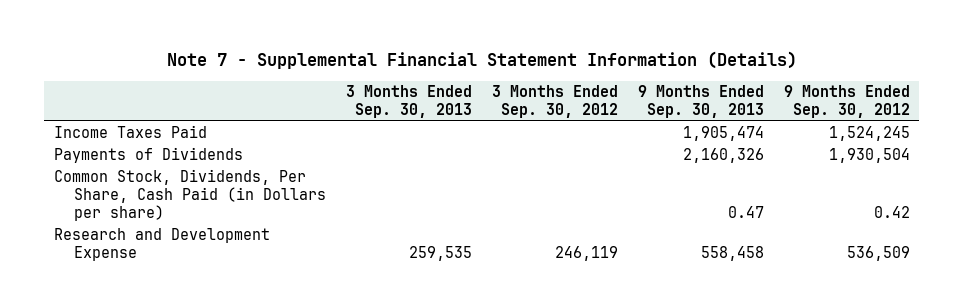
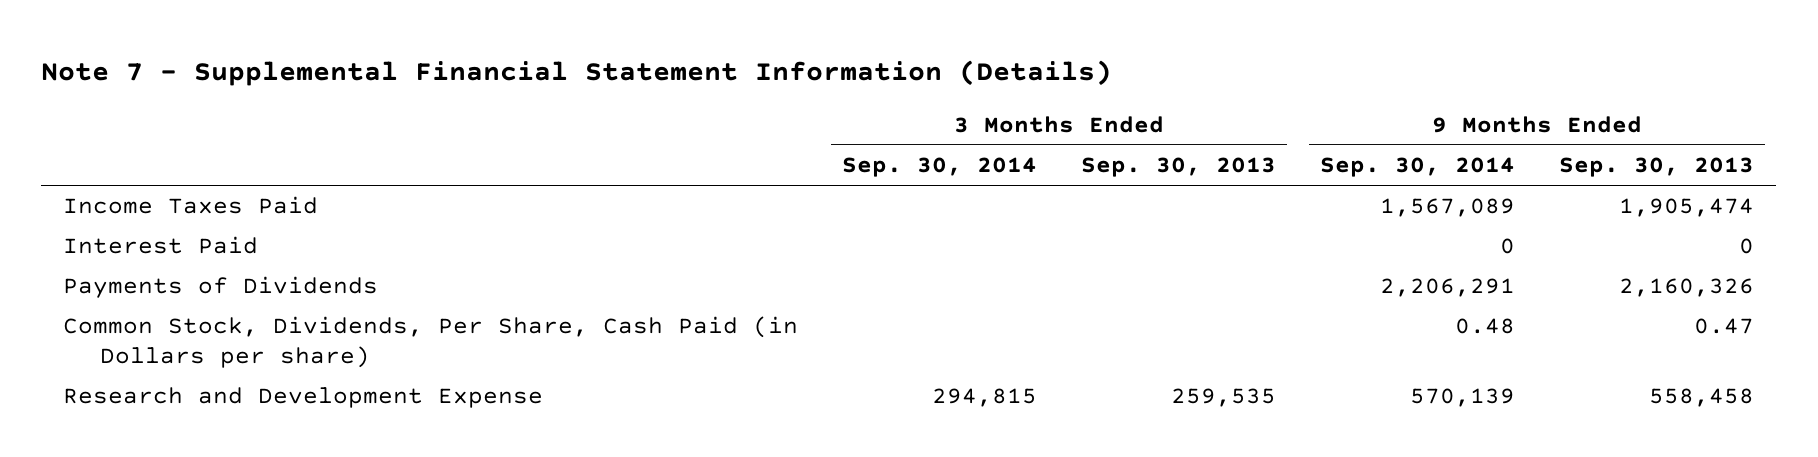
[491,85,618,118] 3 Months Ended Sep. 30, 2012 -> none
[783,85,910,118] 9 Months Ended Sep. 30, 2012 -> none
none -> [842,157,1038,178] Sep. 30, 2014
none -> [1320,157,1516,178] Sep. 30, 2014
none -> [63,236,259,255] Interest Paid

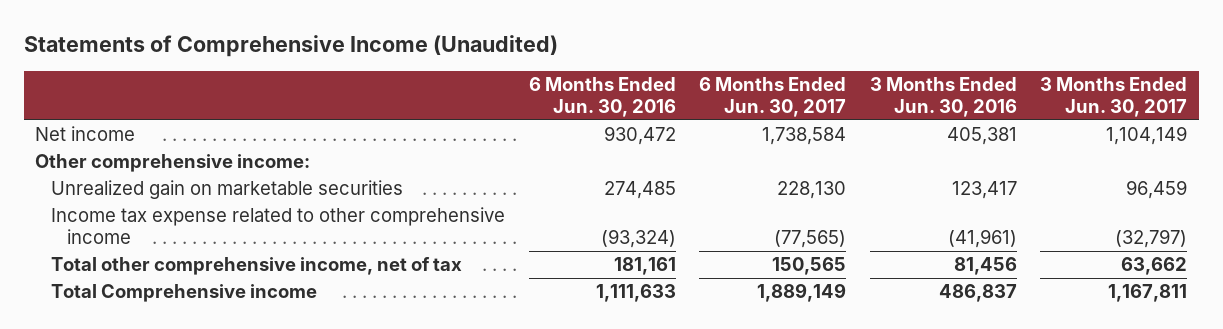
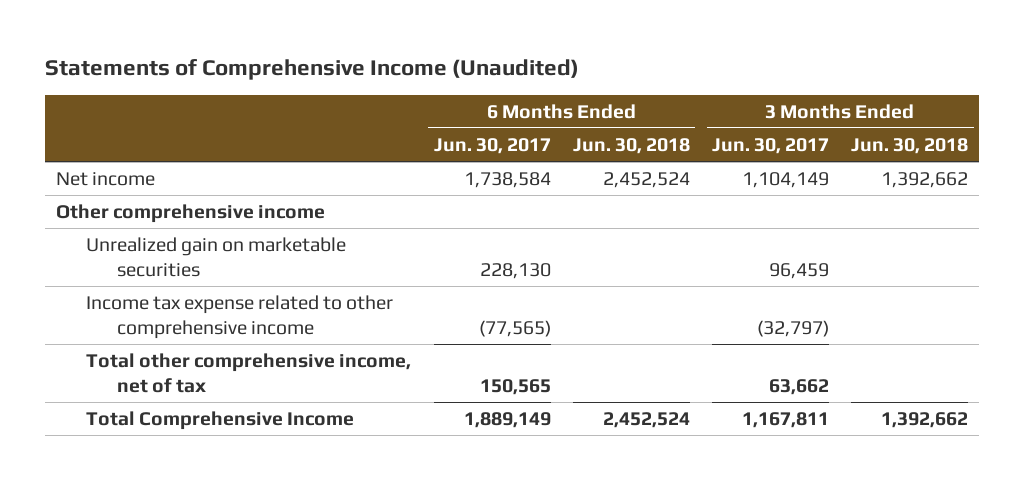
[528,76,676,117] 6 Months Ended Jun. 30, 2016 -> none
[869,76,1017,117] 3 Months Ended Jun. 30, 2016 -> none
none -> [572,137,690,154] Jun. 30, 2018
none -> [851,137,969,154] Jun. 30, 2018
[35,154,311,173] Other comprehensive income: -> [56,204,326,224] Other comprehensive income
[51,284,318,303] Total Comprehensive income -> [86,411,355,431] Total Comprehensive Income

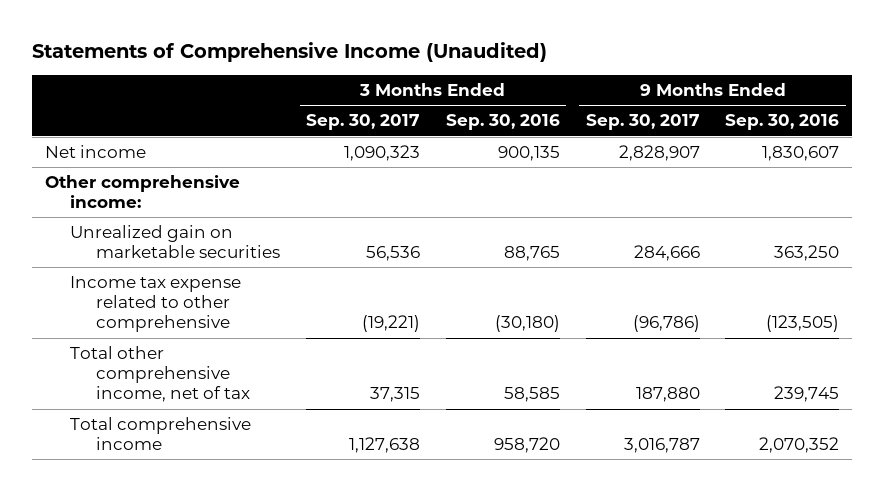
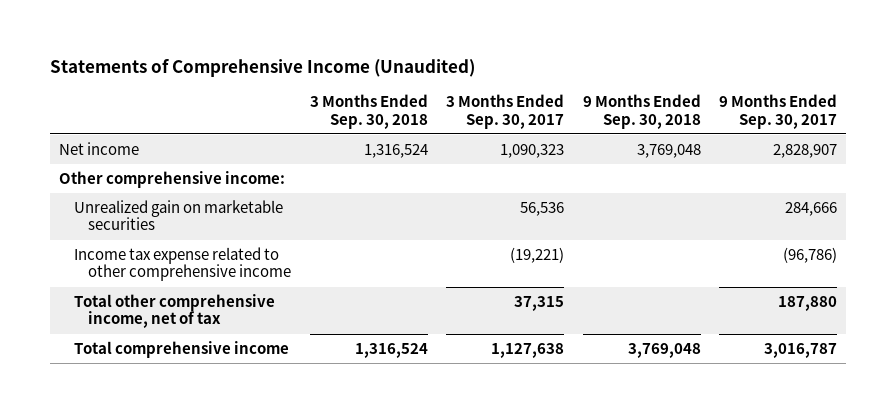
[445,114,560,131] Sep. 30, 2016 -> none
[725,114,840,131] Sep. 30, 2016 -> none
none -> [309,94,428,129] 3 Months Ended Sep. 30, 2018
none -> [582,94,701,129] 9 Months Ended Sep. 30, 2018
[70,276,242,333] Income tax expense related to other comprehensive -> [73,246,292,282] Income tax expense related to other comprehensive income

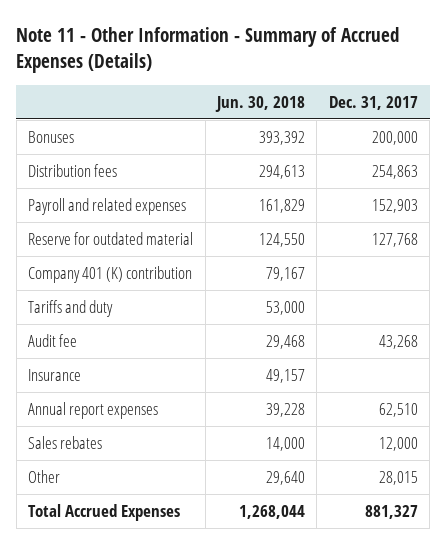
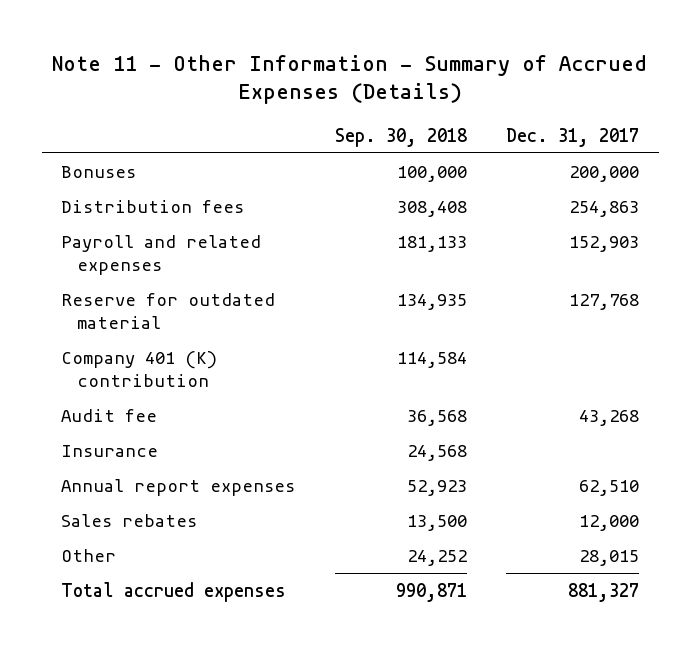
[214,95,305,112] Jun. 30, 2018 -> none
none -> [334,127,467,147] Sep. 30, 2018
[28,299,114,317] Tariffs and duty -> none
[28,503,181,521] Total Accrued Expenses -> [61,581,287,602] Total accrued expenses

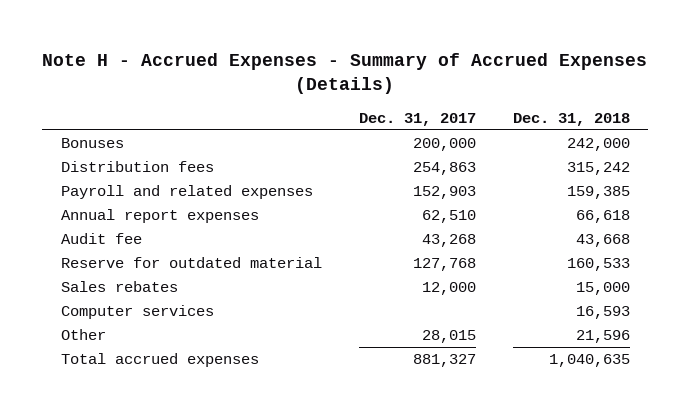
[52,54,648,105] Note 11 - Other Information - Summary of Accrued Expenses (Details) -> [42,53,648,95] Note H - Accrued Expenses - Summary of Accrued Expenses (Details)
[334,127,467,147] Sep. 30, 2018 -> none
none -> [512,112,630,126] Dec. 31, 2018
[61,350,218,388] Company 401 (K) contribution -> none
[61,444,159,457] Insurance -> none
[61,408,158,422] Audit fee -> [60,233,142,245] Audit fee
[61,292,276,330] Reserve for outdated material -> [60,257,322,269] Reserve for outdated material
none -> [60,305,214,320] Computer services

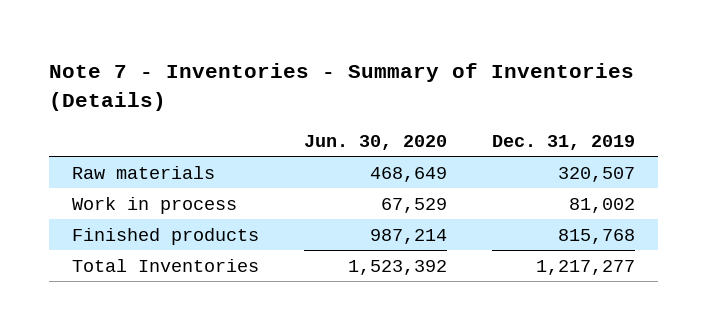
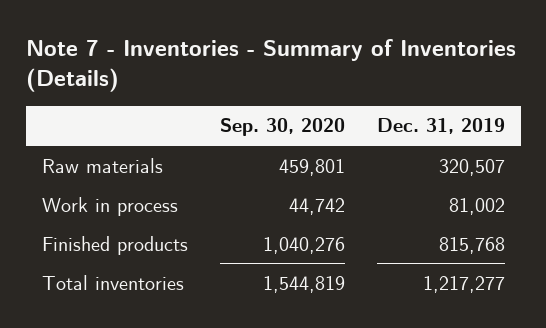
[304,134,448,150] Jun. 30, 2020 -> none
none -> [219,118,345,137] Sep. 30, 2020
[72,258,260,272] Total Inventories -> [41,274,184,290] Total inventories

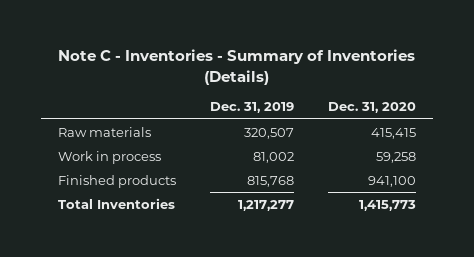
[25,38,516,93] Note 7 - Inventories - Summary of Inventories (Details) -> [58,49,416,85] Note C - Inventories - Summary of Inventories (Details)
[219,118,345,137] Sep. 30, 2020 -> none
none -> [328,102,417,114] Dec. 31, 2020
[41,274,184,290] Total inventories -> [58,197,176,209] Total Inventories

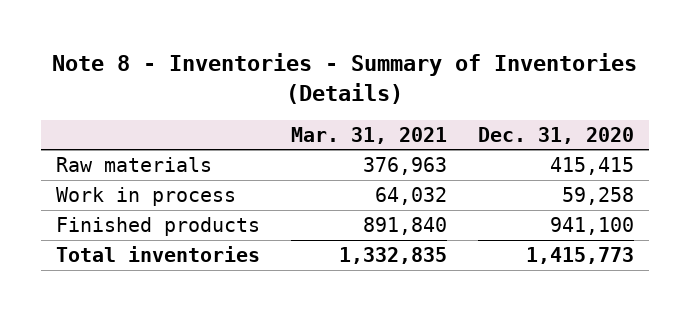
[58,49,416,85] Note C - Inventories - Summary of Inventories (Details) -> [51,52,637,104] Note 8 - Inventories - Summary of Inventories (Details)
[210,102,295,114] Dec. 31, 2019 -> none
none -> [290,126,447,144] Mar. 31, 2021
[58,197,176,209] Total Inventories -> [56,245,261,262] Total inventories

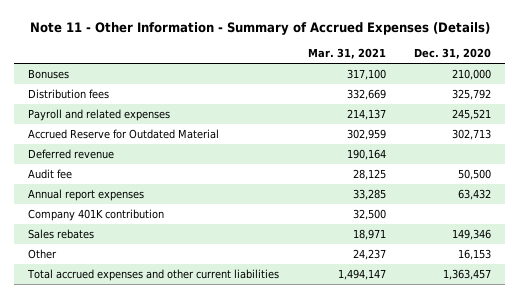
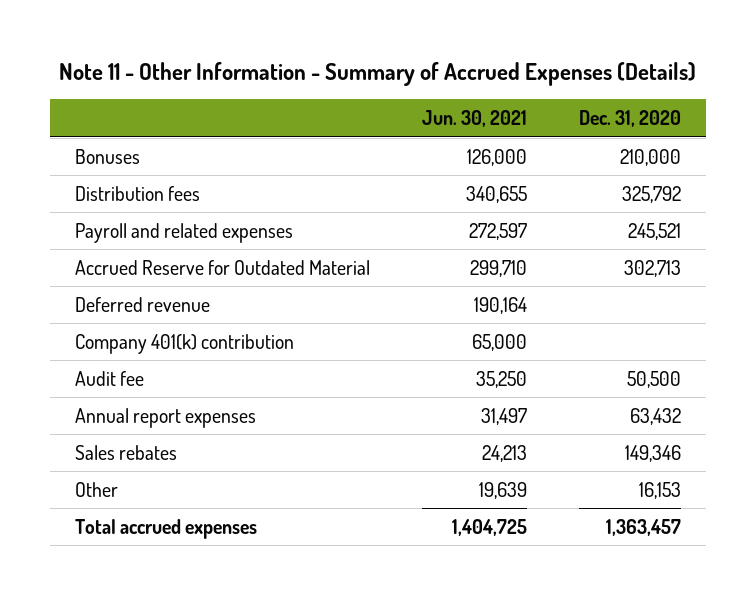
[307,48,386,60] Mar. 31, 2021 -> none
none -> [422,110,528,128] Jun. 30, 2021
none -> [75,333,295,354] Company 401(k) contribution
[28,209,165,222] Company 401K contribution -> none
[27,269,280,282] Total accrued expenses and other current liabilities -> [75,518,258,539] Total accrued expenses

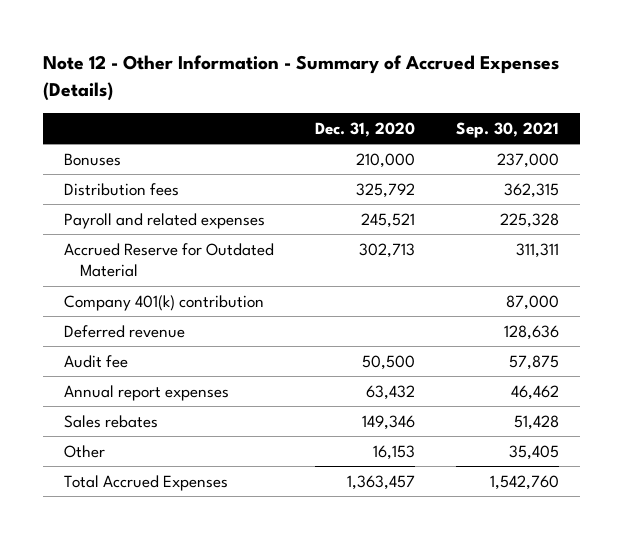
[59,61,697,86] Note 11 - Other Information - Summary of Accrued Expenses (Details) -> [43,55,560,101] Note 12 - Other Information - Summary of Accrued Expenses (Details)
[422,110,528,128] Jun. 30, 2021 -> none
none -> [456,121,560,138] Sep. 30, 2021
[75,296,211,312] Deferred revenue -> [63,324,185,338] Deferred revenue
[75,518,258,539] Total accrued expenses -> [63,474,228,491] Total Accrued Expenses

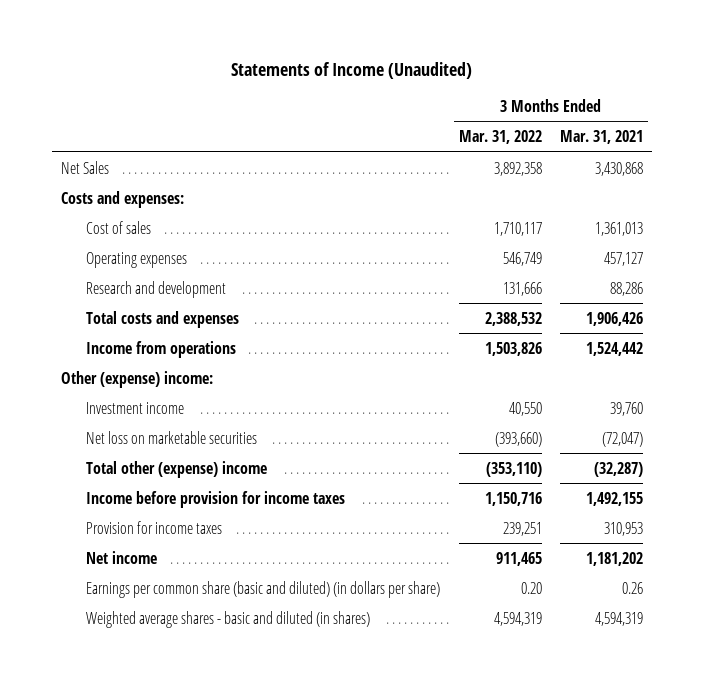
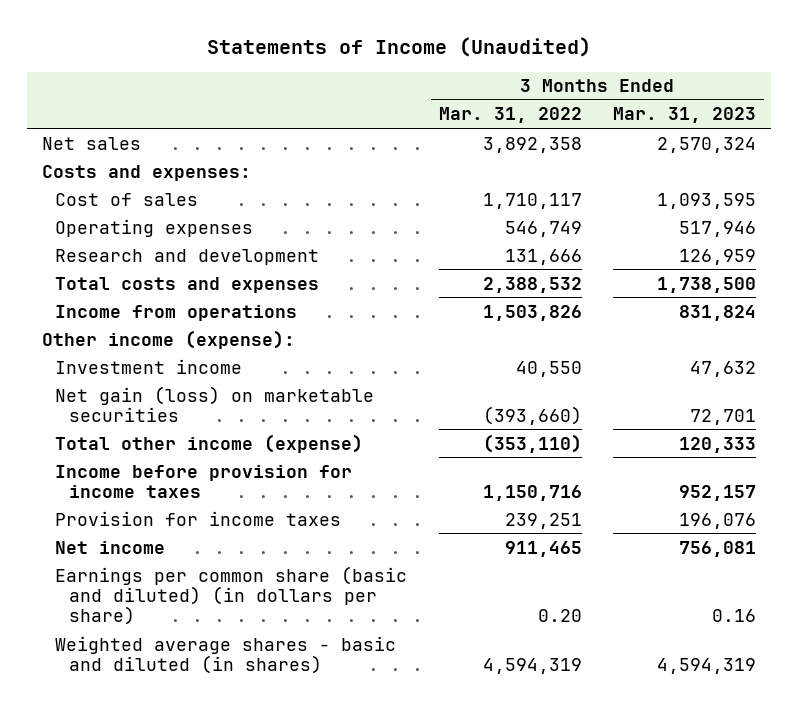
[560,130,644,145] Mar. 31, 2021 -> none
none -> [612,107,756,124] Mar. 31, 2023
[61,160,110,174] Net Sales -> [42,136,142,150] Net sales
[61,370,214,388] Other (expense) income: -> [42,329,296,349] Other income (expense):
[85,430,257,444] Net loss on marketable securities -> [55,385,375,422] Net gain (loss) on marketable securities
[85,460,267,478] Total other (expense) income -> [55,433,364,453] Total other income (expense)

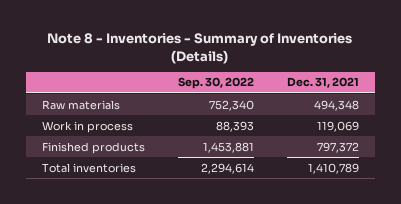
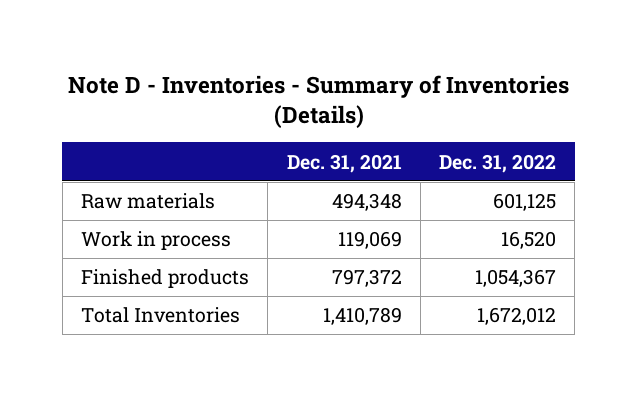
[47,33,353,64] Note 8 - Inventories - Summary of Inventories (Details) -> [67,74,569,128] Note D - Inventories - Summary of Inventories (Details)
[177,77,254,90] Sep. 30, 2022 -> none
none -> [439,153,557,173] Dec. 31, 2022
[42,162,137,173] Total inventories -> [81,307,241,324] Total Inventories

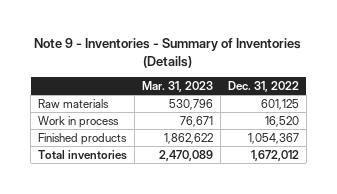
[67,74,569,128] Note D - Inventories - Summary of Inventories (Details) -> [34,38,302,69] Note 9 - Inventories - Summary of Inventories (Details)
[286,153,402,173] Dec. 31, 2021 -> none
none -> [141,81,213,93] Mar. 31, 2023
[81,307,241,324] Total Inventories -> [38,149,128,160] Total inventories

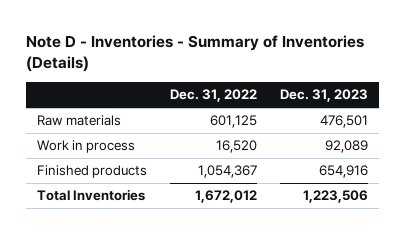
[34,38,302,69] Note 9 - Inventories - Summary of Inventories (Details) -> [26,35,365,73] Note D - Inventories - Summary of Inventories (Details)
[141,81,213,93] Mar. 31, 2023 -> none
none -> [280,89,369,103] Dec. 31, 2023
[38,149,128,160] Total inventories -> [37,189,146,202] Total Inventories

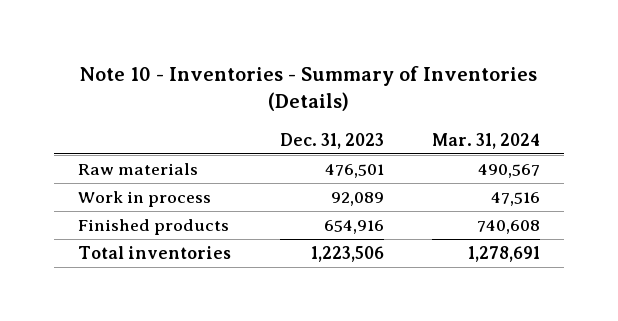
[26,35,365,73] Note D - Inventories - Summary of Inventories (Details) -> [80,65,538,112] Note 10 - Inventories - Summary of Inventories (Details)
[170,89,258,103] Dec. 31, 2022 -> none
none -> [432,132,541,149] Mar. 31, 2024
[37,189,146,202] Total Inventories -> [77,246,231,260] Total inventories

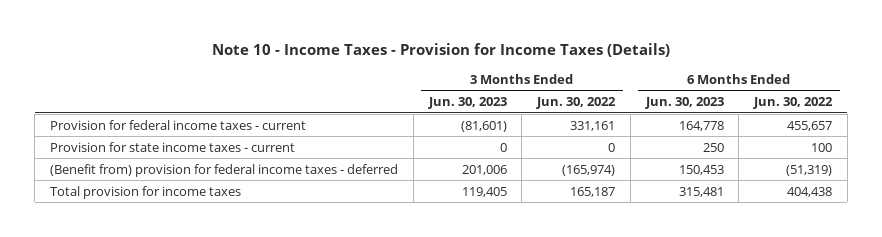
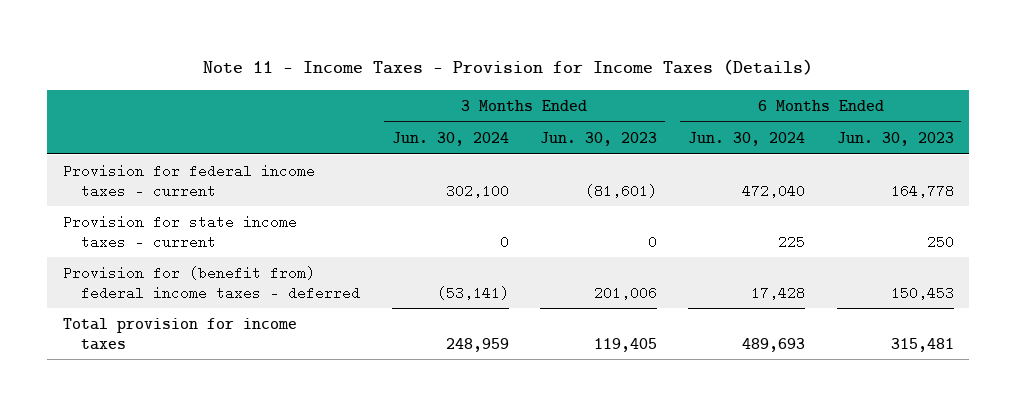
[212,43,671,58] Note 10 - Income Taxes - Provision for Income Taxes (Details) -> [203,59,814,76] Note 11 - Income Taxes - Provision for Income Taxes (Details)
[536,97,617,110] Jun. 30, 2022 -> none
[752,97,833,110] Jun. 30, 2022 -> none
none -> [391,131,509,146] Jun. 30, 2024
none -> [688,131,806,146] Jun. 30, 2024
[50,163,399,177] (Benefit from) provision for federal income taxes - deferred -> [62,266,361,300] Provision for (benefit from) federal income taxes - deferred

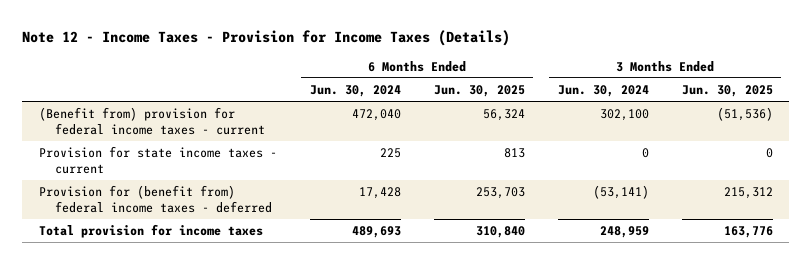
[203,59,814,76] Note 11 - Income Taxes - Provision for Income Taxes (Details) -> [21,29,510,46] Note 12 - Income Taxes - Provision for Income Taxes (Details)
[539,131,657,146] Jun. 30, 2023 -> none
[836,131,954,146] Jun. 30, 2023 -> none
none -> [433,85,525,98] Jun. 30, 2025
none -> [681,85,773,98] Jun. 30, 2025
[62,164,315,198] Provision for federal income taxes - current -> [38,107,265,135] (Benefit from) provision for federal income taxes - current

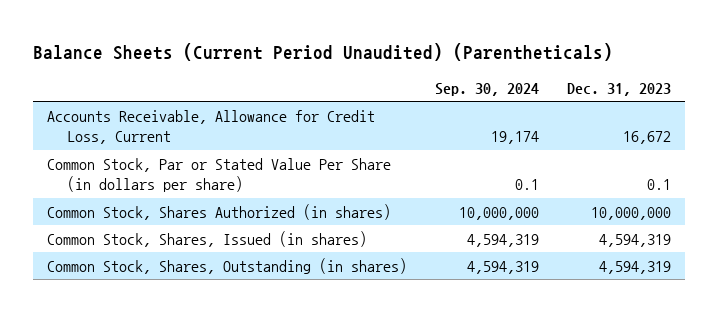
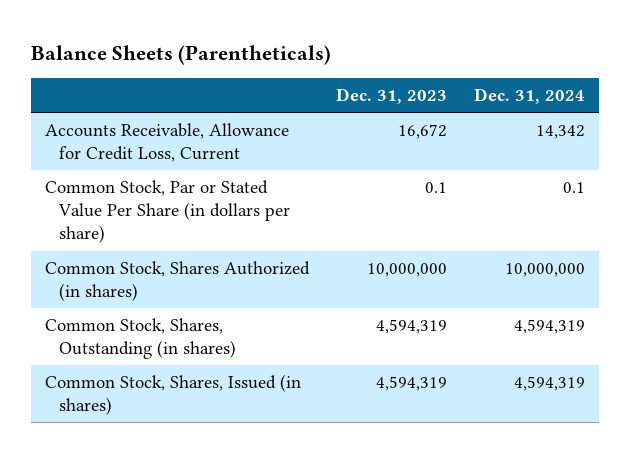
[32,42,613,61] Balance Sheets (Current Period Unaudited) (Parentheticals) -> [31,44,332,65] Balance Sheets (Parentheticals)
[435,82,540,96] Sep. 30, 2024 -> none
none -> [474,88,586,105] Dec. 31, 2024
[46,230,367,247] Common Stock, Shares, Issued (in shares) -> [44,374,301,416] Common Stock, Shares, Issued (in shares)

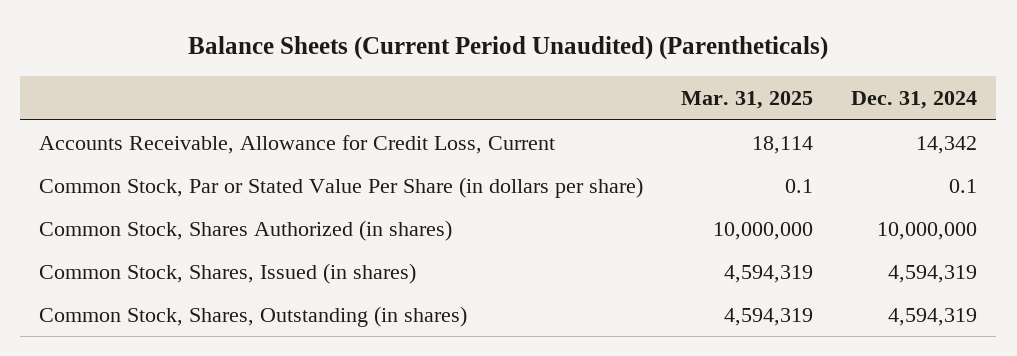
[31,44,332,65] Balance Sheets (Parentheticals) -> [188,36,829,61] Balance Sheets (Current Period Unaudited) (Parentheticals)
[336,88,448,105] Dec. 31, 2023 -> none
none -> [681,91,814,110] Mar. 31, 2025
[44,318,236,360] Common Stock, Shares, Outstanding (in shares) -> [39,305,468,327] Common Stock, Shares, Outstanding (in shares)

